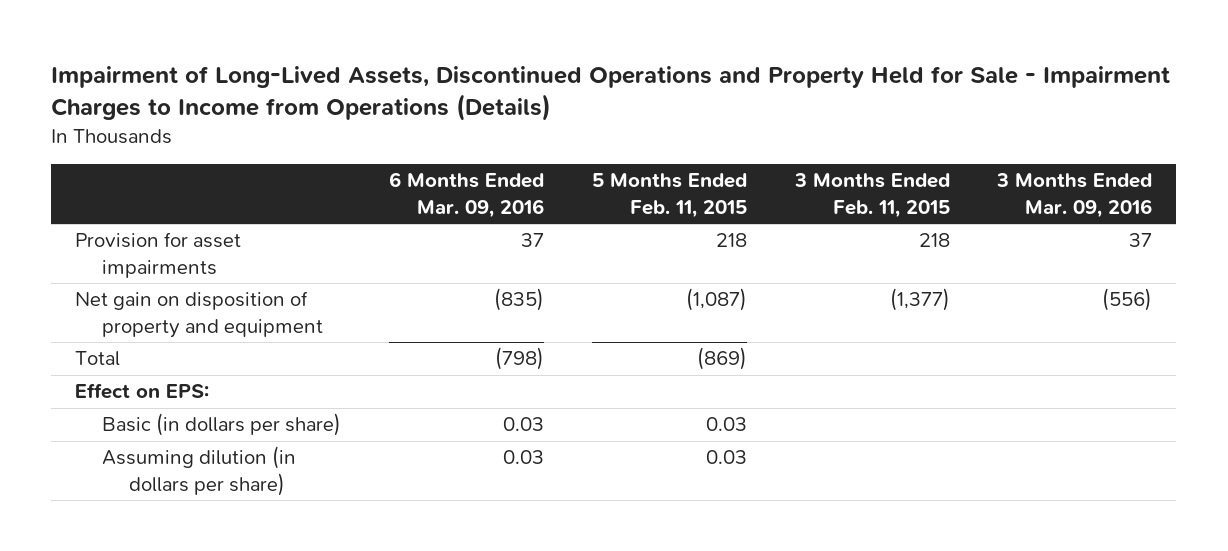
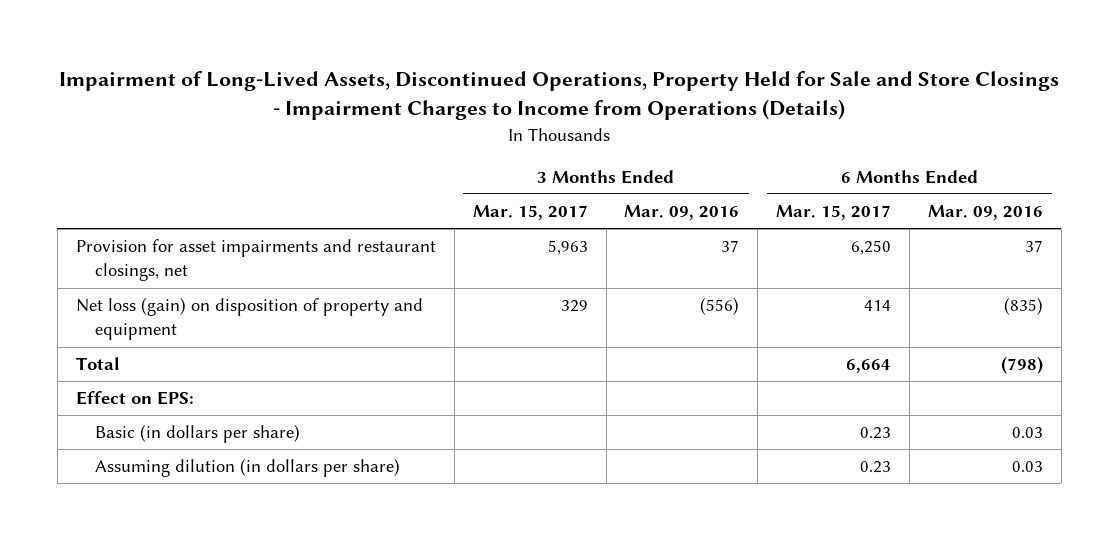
[51,66,1171,122] Impairment of Long-Lived Assets, Discontinued Operations and Property Held for Sale - Impairment Charges to Income from Operations (Details) -> [59,71,1060,121] Impairment of Long-Lived Assets, Discontinued Operations, Property Held for Sale and Store Closings - Impairment Charges to Income from Operations (Details)
[591,173,747,218] 5 Months Ended Feb. 11, 2015 -> none
[793,173,950,218] 3 Months Ended Feb. 11, 2015 -> none
none -> [472,205,588,221] Mar. 15, 2017
none -> [776,205,892,221] Mar. 15, 2017
[75,232,242,278] Provision for asset impairments -> [75,239,436,282] Provision for asset impairments and restaurant closings, net
[75,291,323,338] Net gain on disposition of property and equipment -> [75,297,423,341] Net loss (gain) on disposition of property and equipment

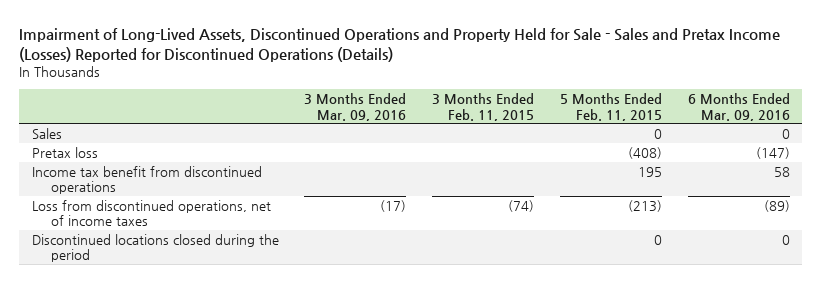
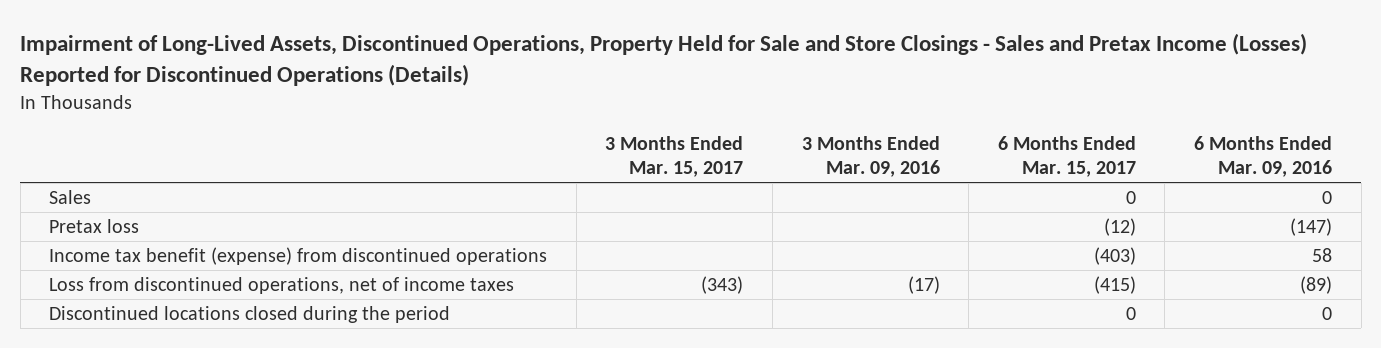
[18,27,780,62] Impairment of Long-Lived Assets, Discontinued Operations and Property Held for Sale - Sales and Pretax Income (Losses) Reported for Discontinued Operations (Details) -> [20,33,1308,86] Impairment of Long-Lived Assets, Discontinued Operations, Property Held for Sale and Store Closings - Sales and Pretax Income (Losses) Reported for Discontinued Operations (Details)
[432,93,535,121] 3 Months Ended Feb. 11, 2015 -> none
[559,93,662,121] 5 Months Ended Feb. 11, 2015 -> none
none -> [605,135,744,178] 3 Months Ended Mar. 15, 2017
none -> [997,135,1136,178] 6 Months Ended Mar. 15, 2017
[31,165,262,195] Income tax benefit from discontinued operations -> [49,247,548,266] Income tax benefit (expense) from discontinued operations

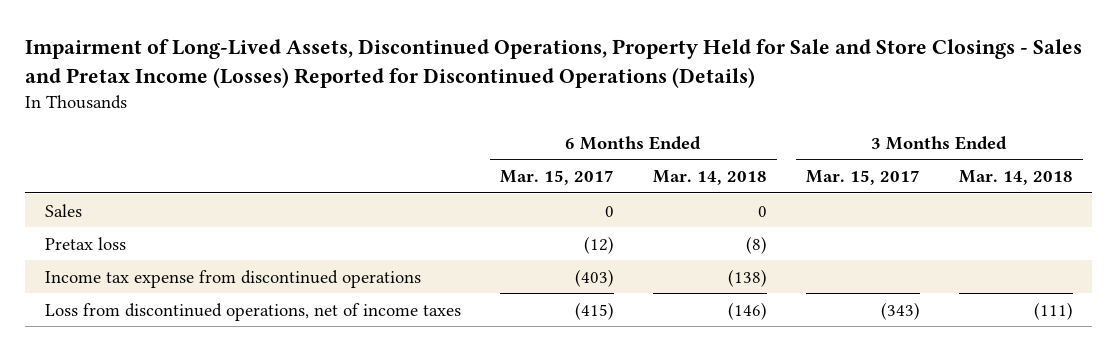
[801,135,940,178] 3 Months Ended Mar. 09, 2016 -> none
[1193,135,1332,178] 6 Months Ended Mar. 09, 2016 -> none
none -> [652,170,767,186] Mar. 14, 2018
none -> [958,170,1073,186] Mar. 14, 2018
[49,247,548,266] Income tax benefit (expense) from discontinued operations -> [44,269,421,288] Income tax expense from discontinued operations
[49,306,451,324] Discontinued locations closed during the period -> none

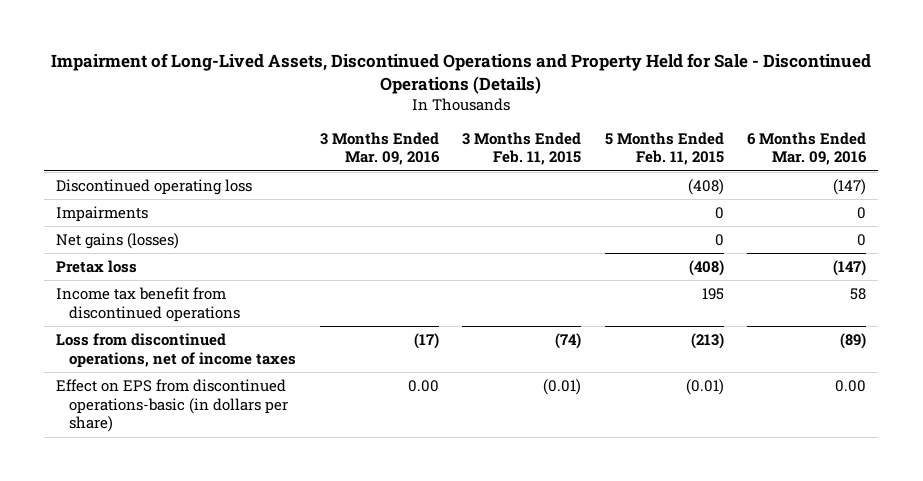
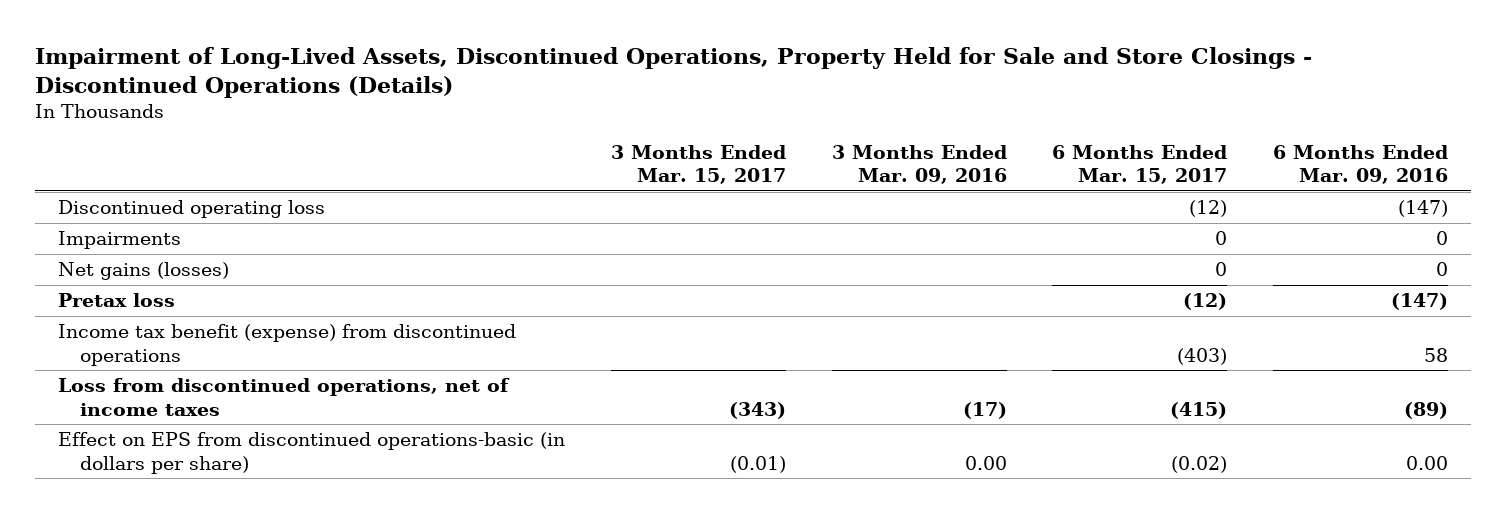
[51,53,872,95] Impairment of Long-Lived Assets, Discontinued Operations and Property Held for Sale - Discontinued Operations (Details) -> [35,46,1313,98] Impairment of Long-Lived Assets, Discontinued Operations, Property Held for Sale and Store Closings - Discontinued Operations (Details)
[462,131,582,166] 3 Months Ended Feb. 11, 2015 -> none
[604,131,724,166] 5 Months Ended Feb. 11, 2015 -> none
none -> [610,144,786,185] 3 Months Ended Mar. 15, 2017
none -> [1052,144,1228,185] 6 Months Ended Mar. 15, 2017
[56,286,241,322] Income tax benefit from discontinued operations -> [57,324,516,366] Income tax benefit (expense) from discontinued operations

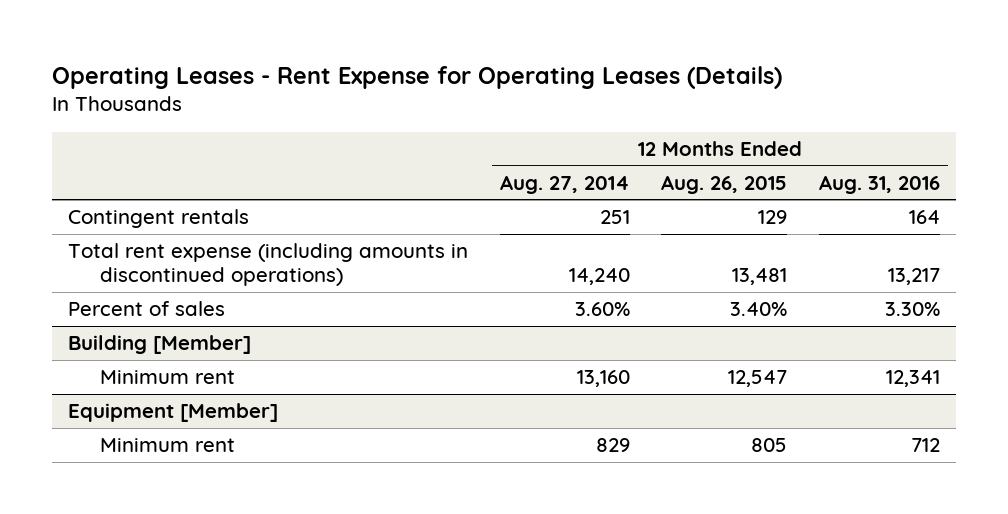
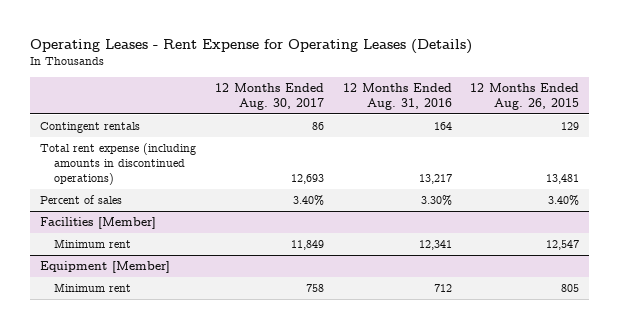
[499,174,630,194] Aug. 27, 2014 -> none
none -> [214,82,324,110] 12 Months Ended Aug. 30, 2017
[67,335,251,355] Building [Member] -> [39,217,156,230] Facilities [Member]

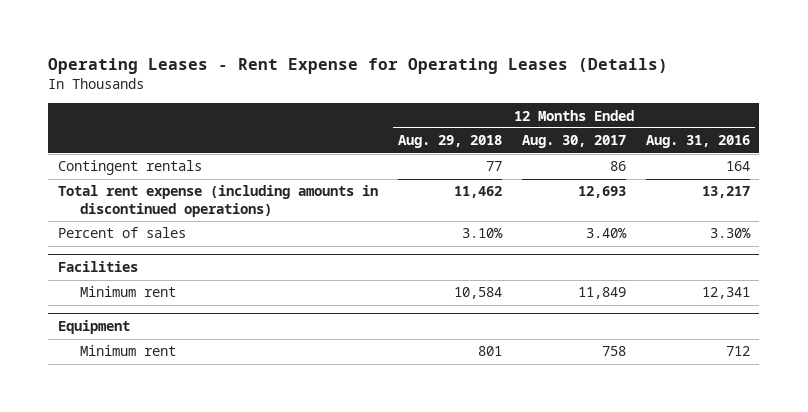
[470,82,580,110] 12 Months Ended Aug. 26, 2015 -> none
none -> [397,135,502,149] Aug. 29, 2018
[39,217,156,230] Facilities [Member] -> [58,261,139,273] Facilities
[39,261,170,274] Equipment [Member] -> [58,320,131,335] Equipment

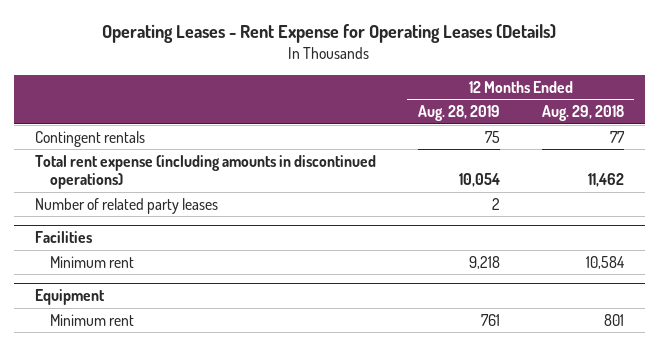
[521,135,626,149] Aug. 30, 2017 -> none
[645,135,750,149] Aug. 31, 2016 -> none
none -> [417,105,500,122] Aug. 28, 2019
[58,227,187,239] Percent of sales -> none
none -> [35,197,219,214] Number of related party leases

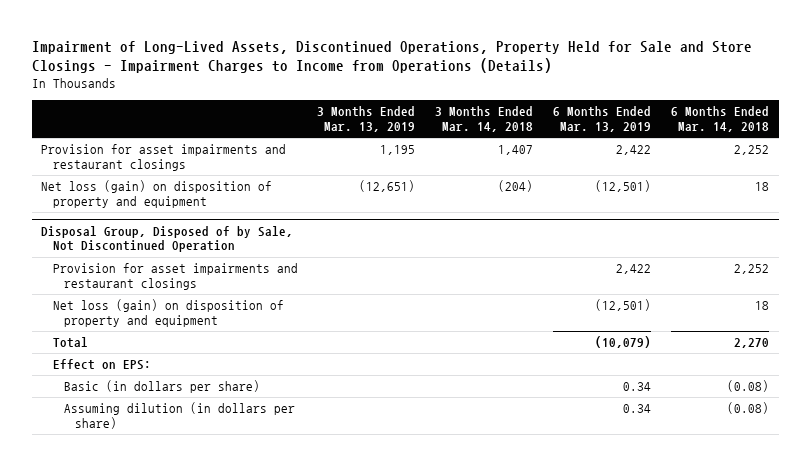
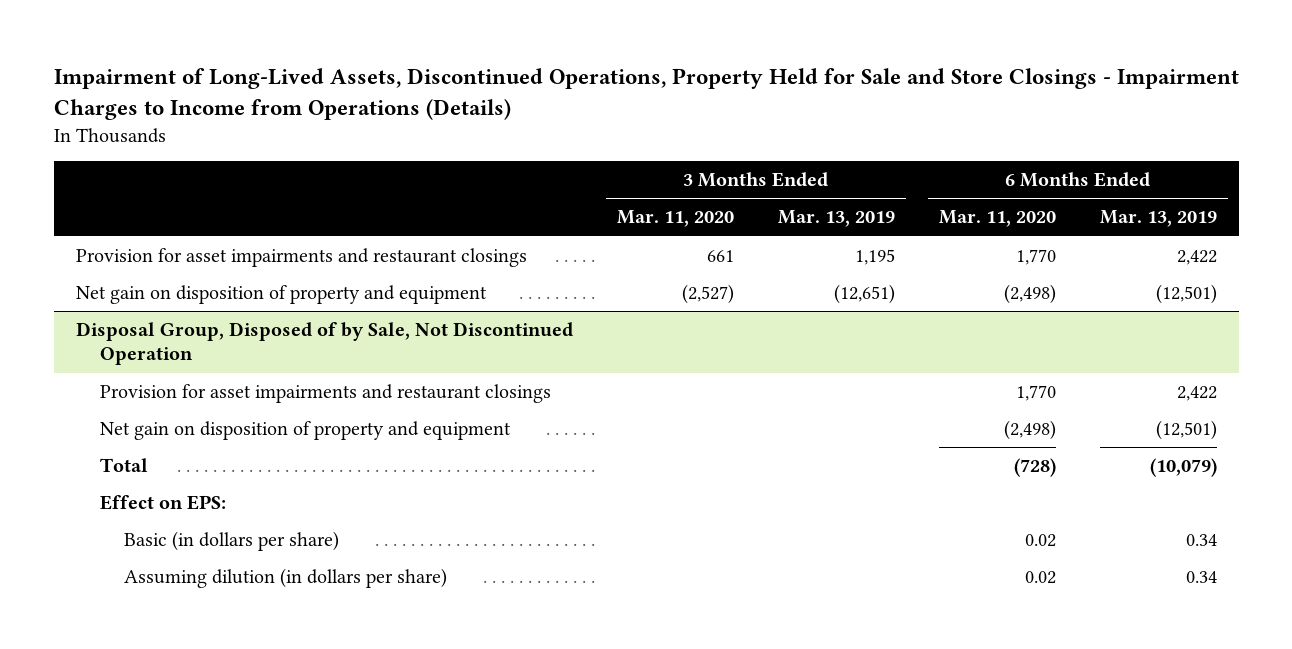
[435,106,534,132] 3 Months Ended Mar. 14, 2018 -> none
[671,106,770,132] 6 Months Ended Mar. 14, 2018 -> none
none -> [616,210,734,228] Mar. 11, 2020
none -> [938,210,1056,228] Mar. 11, 2020
[41,180,273,208] Net loss (gain) on disposition of property and equipment -> [75,284,487,304] Net gain on disposition of property and equipment
[52,299,284,327] Net loss (gain) on disposition of property and equipment -> [99,420,511,440] Net gain on disposition of property and equipment

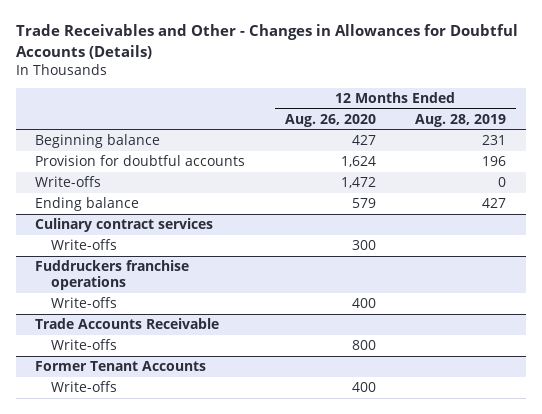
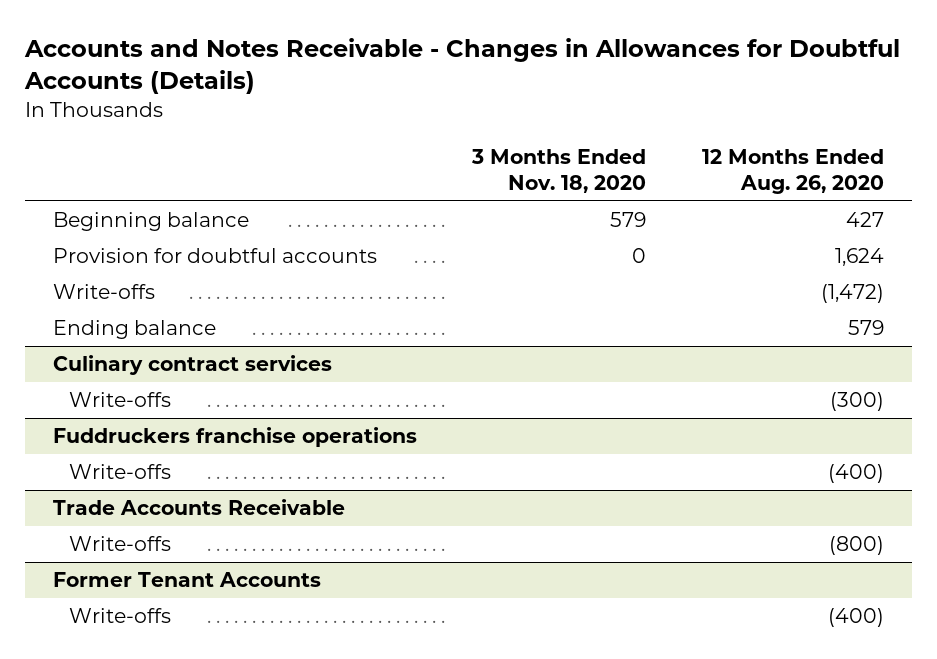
[15,24,518,59] Trade Receivables and Other - Changes in Allowances for Doubtful Accounts (Details) -> [24,38,901,95] Accounts and Notes Receivable - Changes in Allowances for Doubtful Accounts (Details)
[415,113,507,127] Aug. 28, 2019 -> none
none -> [471,148,647,194] 3 Months Ended Nov. 18, 2020
[340,177,376,189] 1,472 -> [820,284,884,304] (1,472)
[351,240,376,251] 300 -> [829,392,884,412] (300)
[351,298,376,309] 400 -> [827,464,884,484] (400)
[351,340,376,351] 800 -> [828,536,884,556] (800)
[351,382,376,393] 400 -> [827,608,884,628] (400)

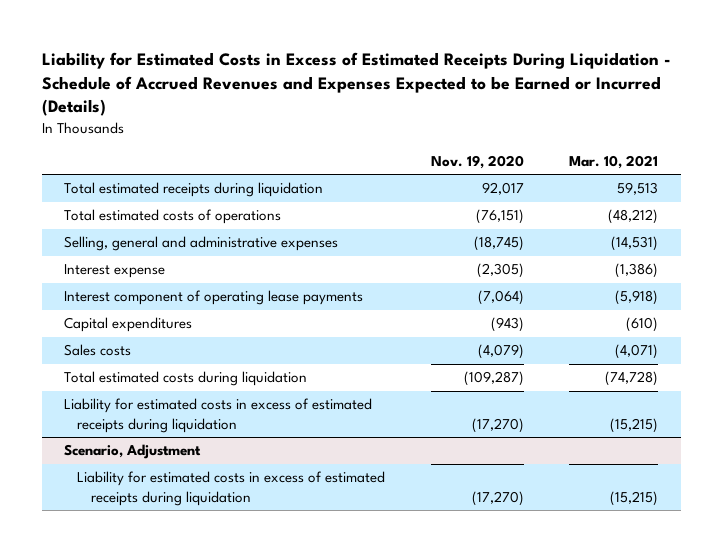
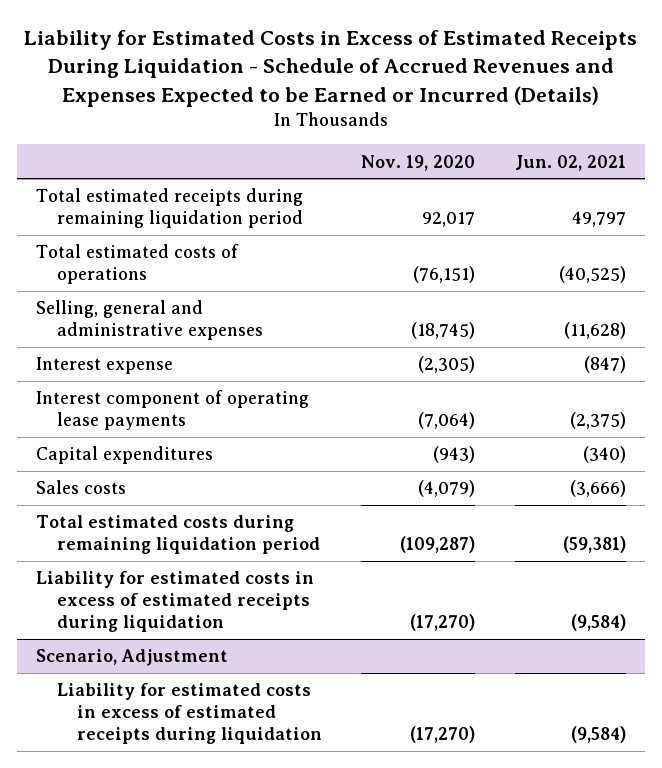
[569,155,659,170] Mar. 10, 2021 -> none
none -> [514,154,626,171] Jun. 02, 2021
[64,182,324,198] Total estimated receipts during liquidation -> [36,188,304,229] Total estimated receipts during remaining liquidation period
[64,371,308,387] Total estimated costs during liquidation -> [36,515,320,555] Total estimated costs during remaining liquidation period

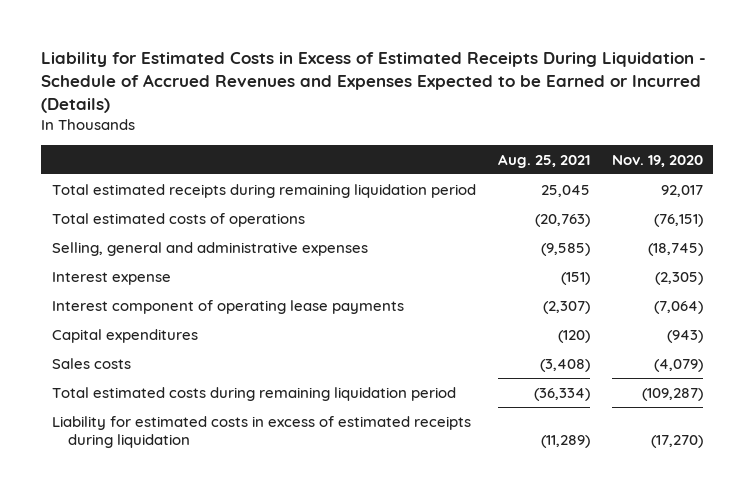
[514,154,626,171] Jun. 02, 2021 -> none
none -> [497,153,590,168] Aug. 25, 2021
[36,649,229,667] Scenario, Adjustment -> none
[56,683,323,745] Liability for estimated costs in excess of estimated receipts during liquidation -> none

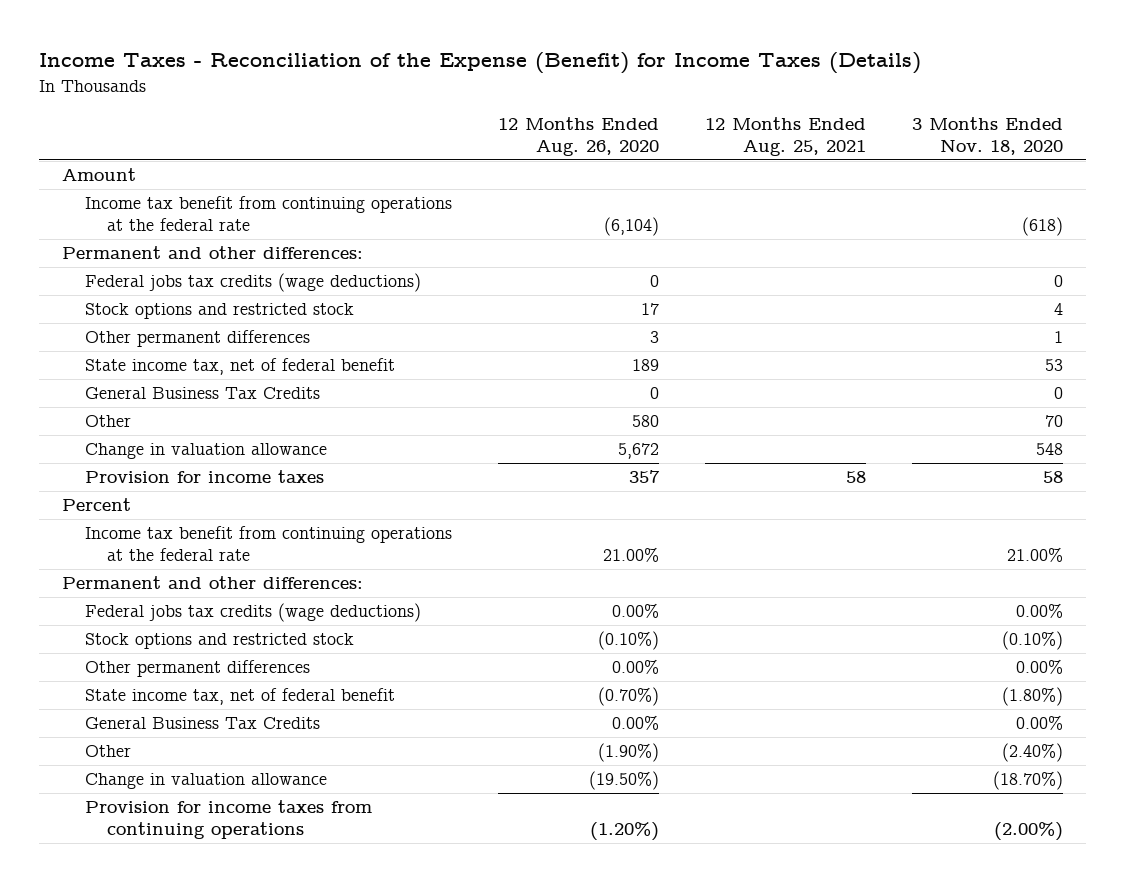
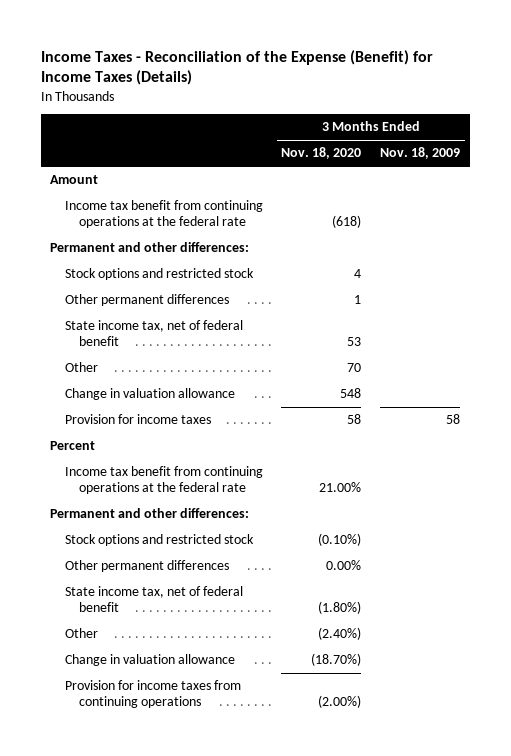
[497,117,659,156] 12 Months Ended Aug. 26, 2020 -> none
[704,117,866,156] 12 Months Ended Aug. 25, 2021 -> none
none -> [380,147,461,160] Nov. 18, 2009
[84,273,421,293] Federal jobs tax credits (wage deductions) -> none
[84,387,320,400] General Business Tax Credits -> none
[84,603,421,623] Federal jobs tax credits (wage deductions) -> none
[84,717,320,730] General Business Tax Credits -> none

